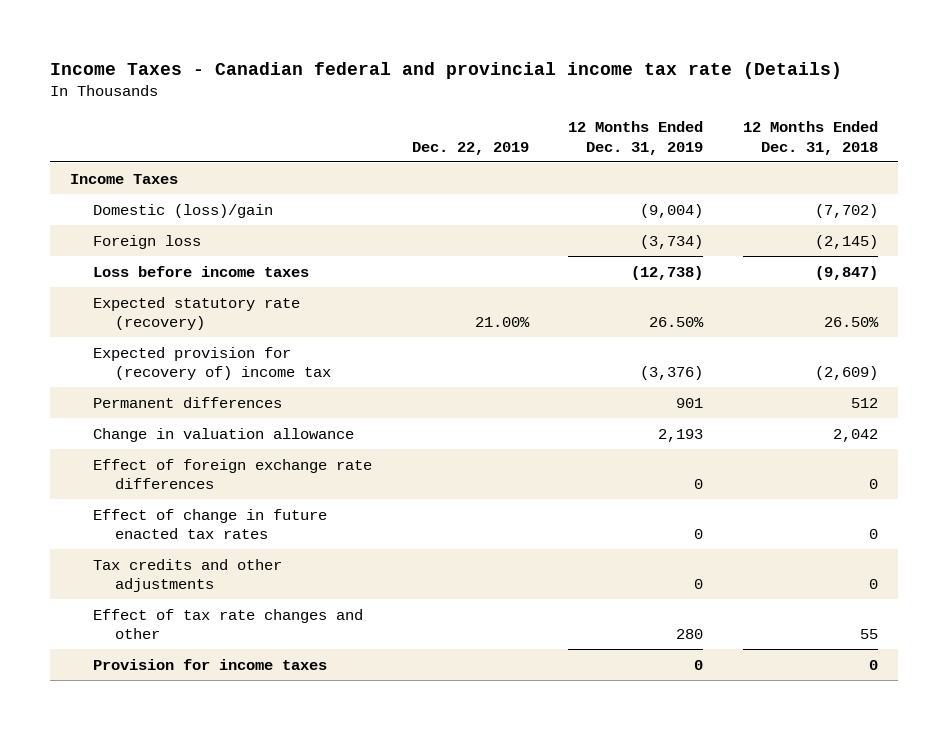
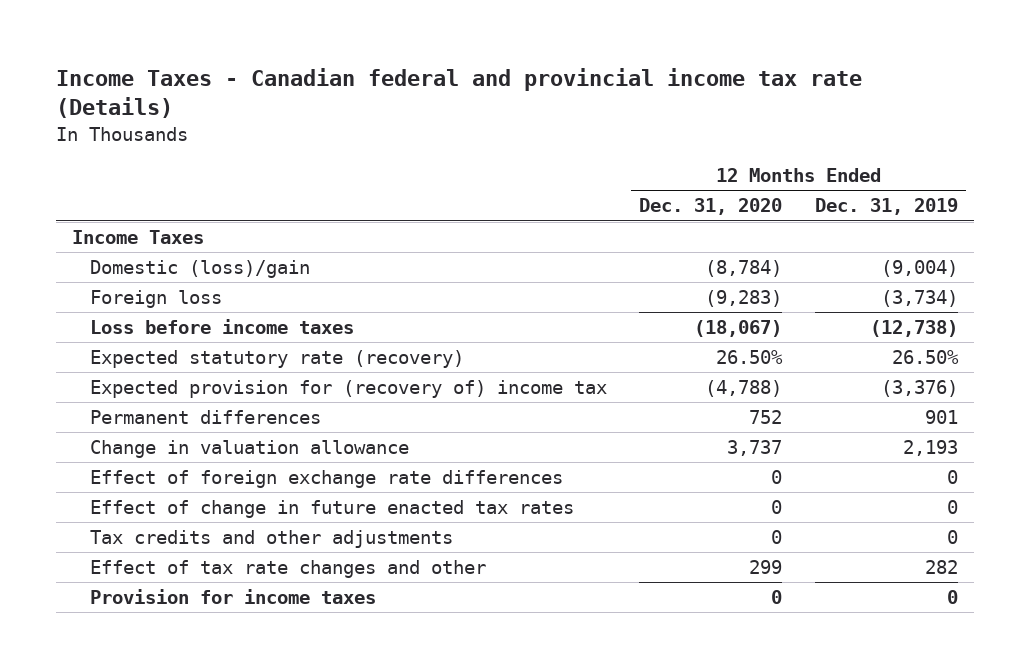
[411,141,529,155] Dec. 22, 2019 -> none
[743,121,879,155] 12 Months Ended Dec. 31, 2018 -> none
none -> [639,198,783,216] Dec. 31, 2020
[676,628,704,639] 280 -> [925,560,959,575] 282

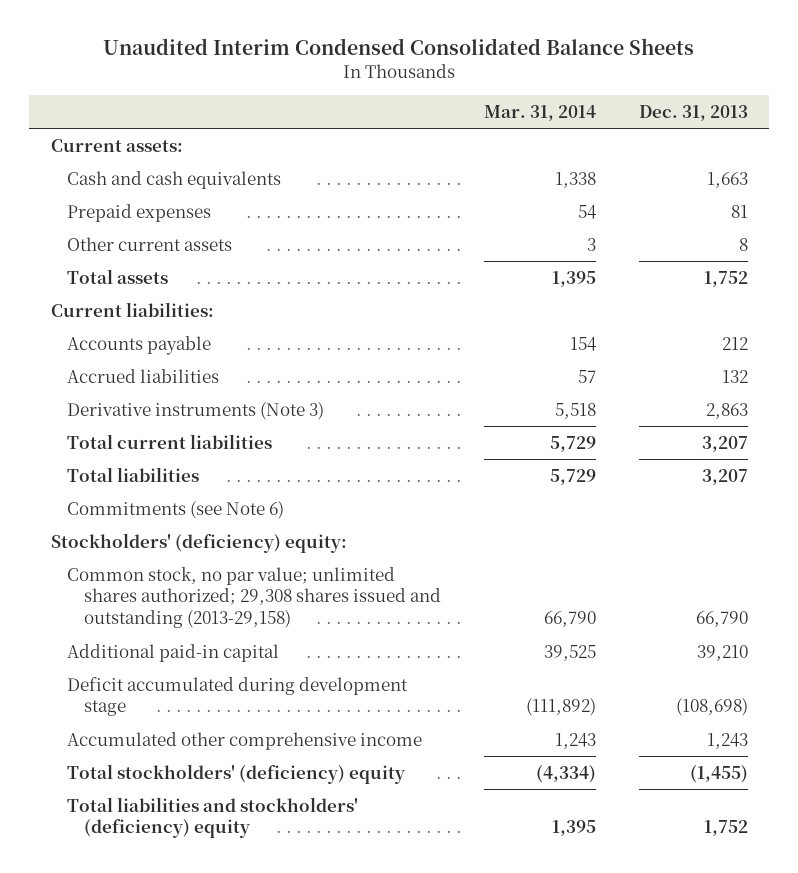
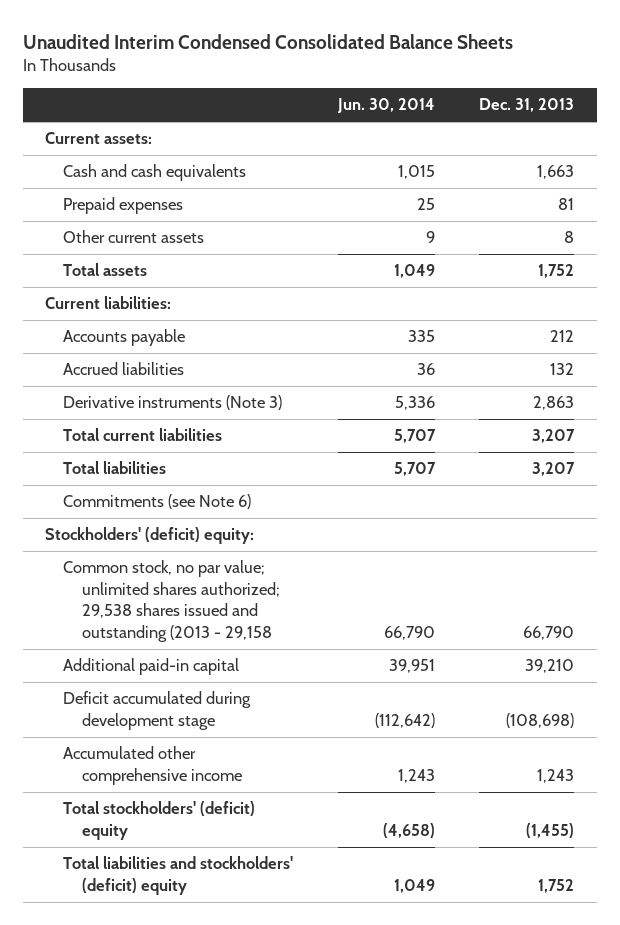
[483,104,596,121] Mar. 31, 2014 -> none
none -> [336,98,435,114] Jun. 30, 2014
[50,532,347,553] Stockholders' (deficiency) equity: -> [45,527,255,545] Stockholders' (deficit) equity:
[67,566,441,629] Common stock, no par value; unlimited shares authorized; 29,308 shares issued and outstanding (2013-29,158) -> [63,560,280,642] Common stock, no par value; unlimited shares authorized; 29,538 shares issued and outstanding (2013 - 29,158
[67,763,406,784] Total stockholders' (deficiency) equity -> [63,801,256,840] Total stockholders' (deficit) equity
[67,796,359,839] Total liabilities and stockholders' (deficiency) equity -> [63,856,294,895] Total liabilities and stockholders' (deficit) equity

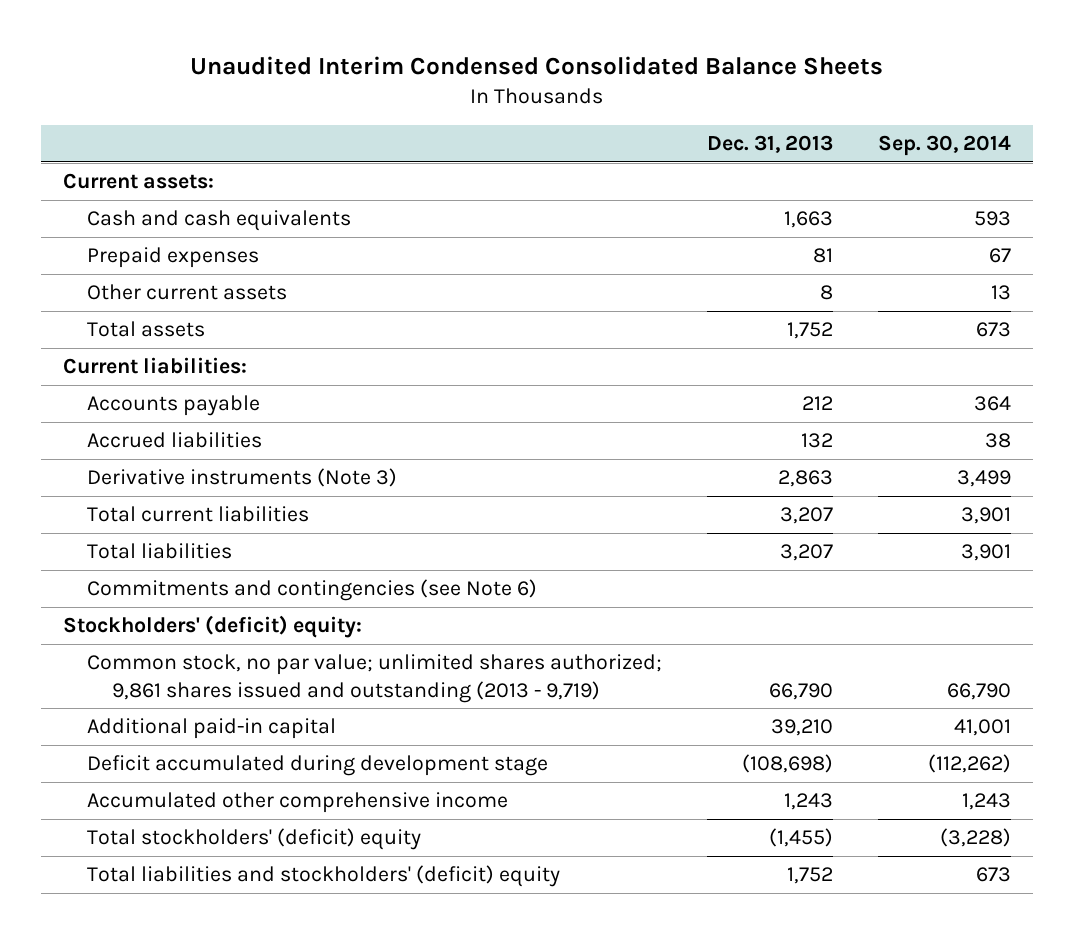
[336,98,435,114] Jun. 30, 2014 -> none
none -> [877,134,1011,156] Sep. 30, 2014
[63,494,252,510] Commitments (see Note 6) -> [87,579,538,602] Commitments and contingencies (see Note 6)
[63,560,280,642] Common stock, no par value; unlimited shares authorized; 29,538 shares issued and outstanding (2013 - 29,158 -> [87,654,663,703] Common stock, no par value; unlimited shares authorized; 9,861 shares issued and outstanding (2013 - 9,719)

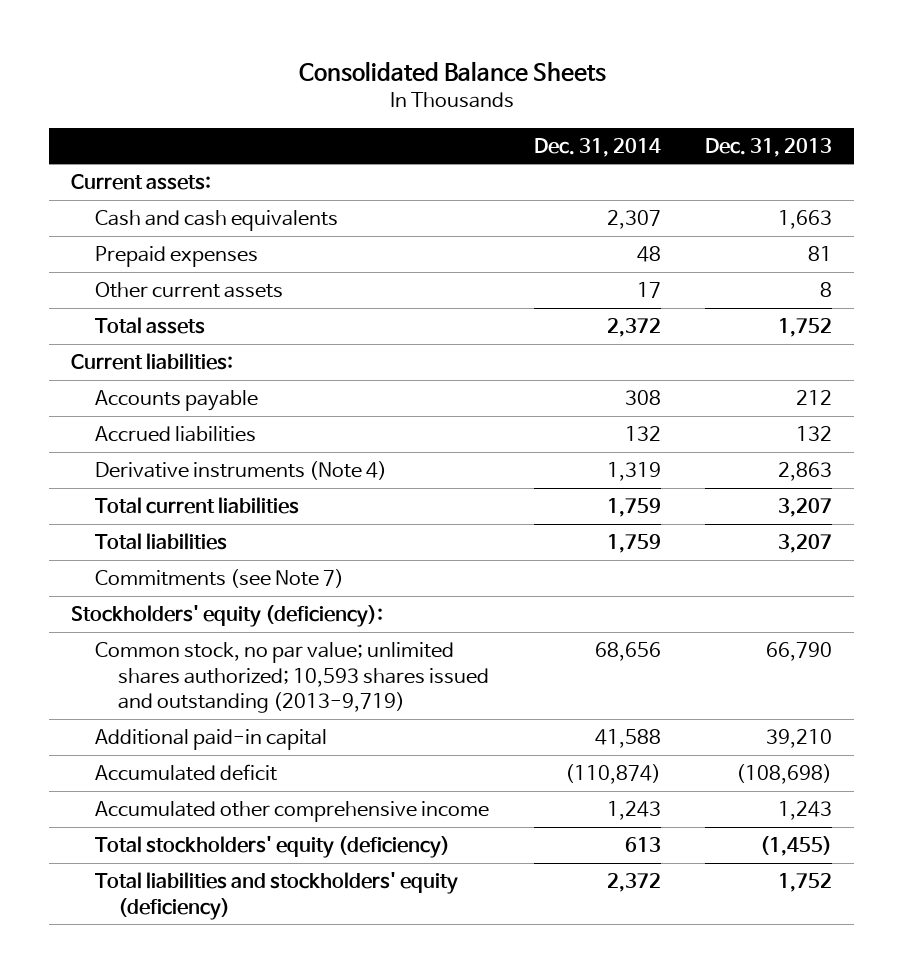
[189,55,883,75] Unaudited Interim Condensed Consolidated Balance Sheets -> [298,61,606,83] Consolidated Balance Sheets
[877,134,1011,156] Sep. 30, 2014 -> none
none -> [533,137,661,157] Dec. 31, 2014
[87,468,398,488] Derivative instruments (Note 3) -> [94,461,387,481] Derivative instruments (Note 4)
[87,579,538,602] Commitments and contingencies (see Note 6) -> [94,569,344,589] Commitments (see Note 7)
[62,615,362,639] Stockholders' (deficit) equity: -> [71,605,384,628] Stockholders' equity (deficiency):
[87,654,663,703] Common stock, no par value; unlimited shares authorized; 9,861 shares issued and outstanding (2013 - 9,719) -> [94,642,489,714] Common stock, no par value; unlimited shares authorized; 10,593 shares issued and outstanding (2013-9,719)
[87,755,549,777] Deficit accumulated during development stage -> [94,764,277,782] Accumulated deficit
[87,828,422,851] Total stockholders' (deficit) equity -> [94,836,450,859] Total stockholders' equity (deficiency)
[87,865,561,888] Total liabilities and stockholders' (deficit) equity -> [94,872,458,920] Total liabilities and stockholders' equity (deficiency)

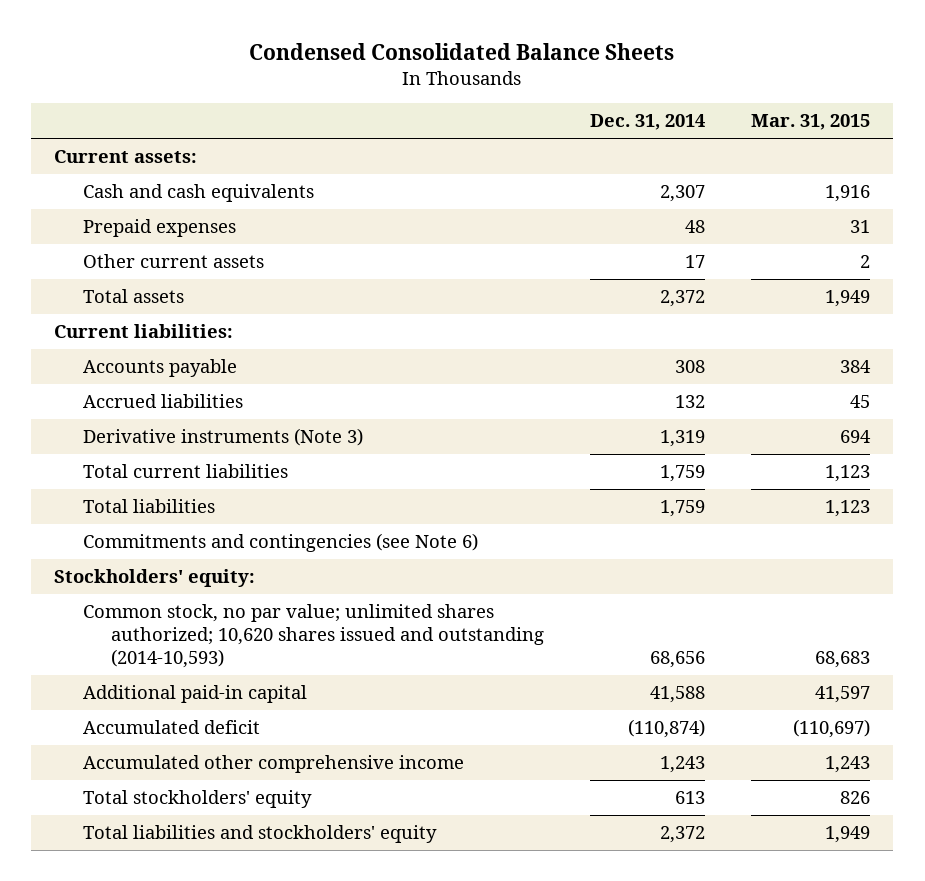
[298,61,606,83] Consolidated Balance Sheets -> [249,42,675,60] Condensed Consolidated Balance Sheets
[705,137,833,157] Dec. 31, 2013 -> none
none -> [751,114,871,131] Mar. 31, 2015
[94,461,387,481] Derivative instruments (Note 4) -> [82,428,363,447] Derivative instruments (Note 3)
[94,569,344,589] Commitments (see Note 7) -> [82,533,478,553] Commitments and contingencies (see Note 6)
[71,605,384,628] Stockholders' equity (deficiency): -> [54,569,256,588] Stockholders' equity:
[94,642,489,714] Common stock, no par value; unlimited shares authorized; 10,593 shares issued and outstanding (2013-9,719) -> [82,604,544,668] Common stock, no par value; unlimited shares authorized; 10,620 shares issued and outstanding (2014-10,593)
[94,836,450,859] Total stockholders' equity (deficiency) -> [82,790,312,809] Total stockholders' equity
[94,872,458,920] Total liabilities and stockholders' equity (deficiency) -> [82,825,437,844] Total liabilities and stockholders' equity

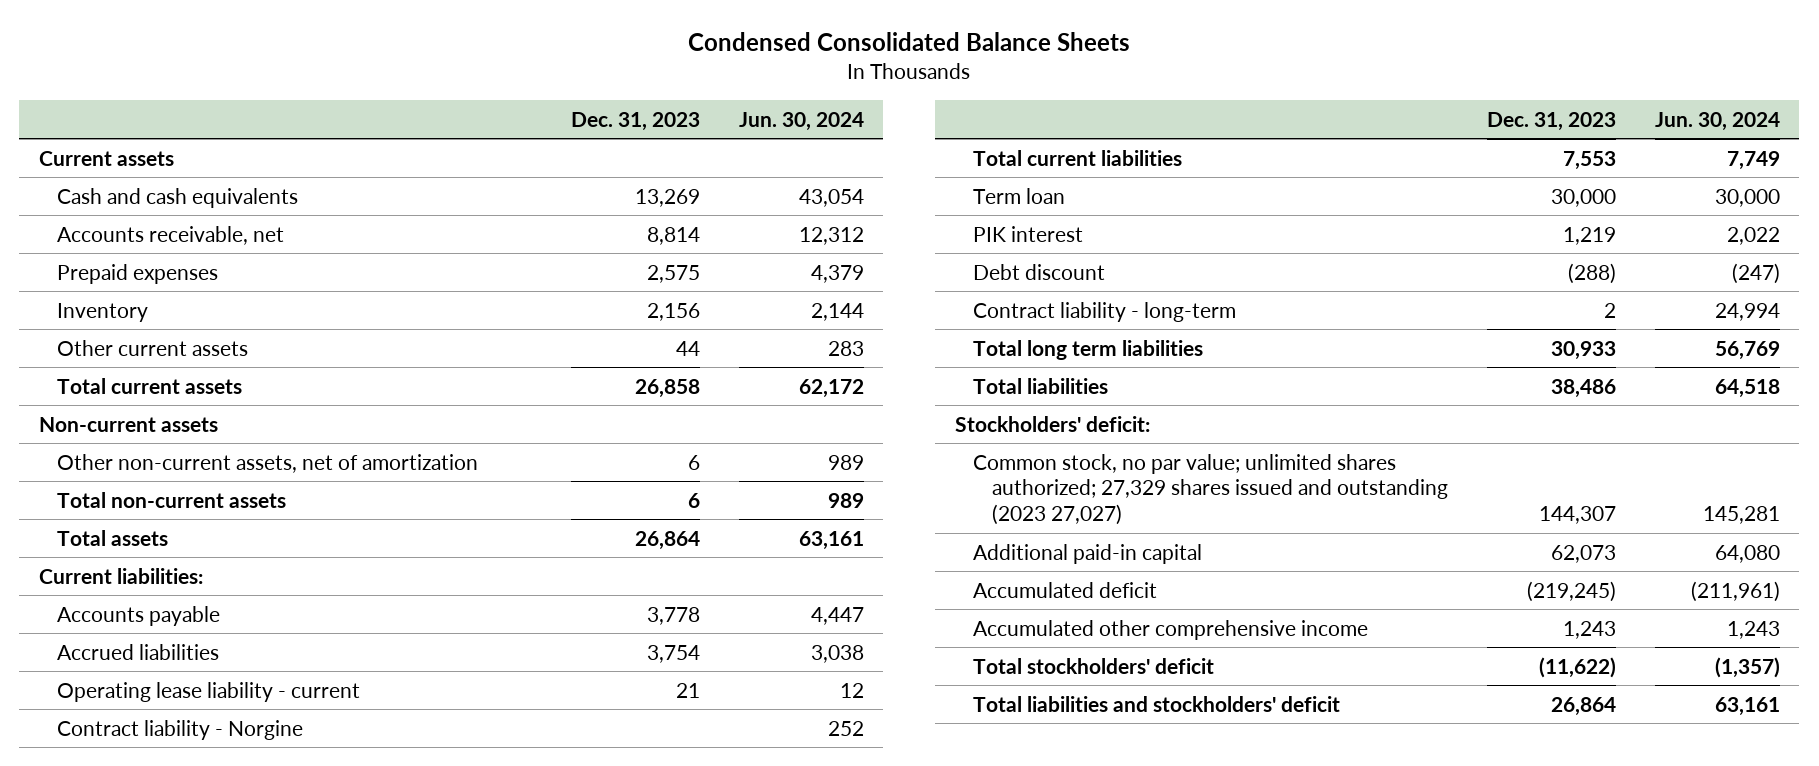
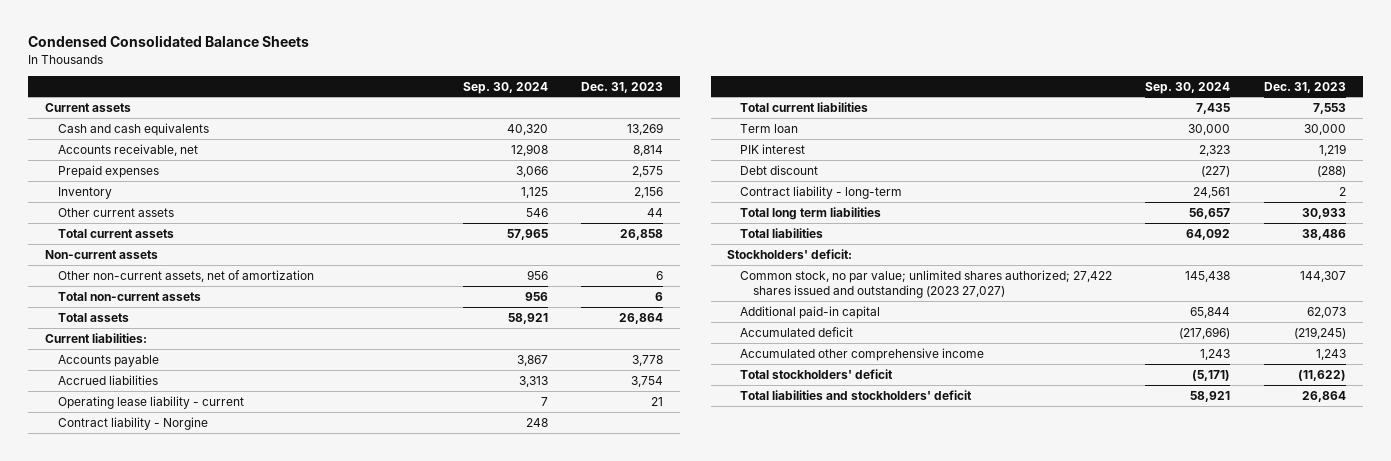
[739,111,865,131] Jun. 30, 2024 -> none
none -> [462,81,548,94] Sep. 30, 2024
[973,453,1449,526] Common stock, no par value; unlimited shares authorized; 27,329 shares issued and outstanding (2023 27,027) -> [739,269,1112,299] Common stock, no par value; unlimited shares authorized; 27,422 shares issued and outstanding (2023 27,027)

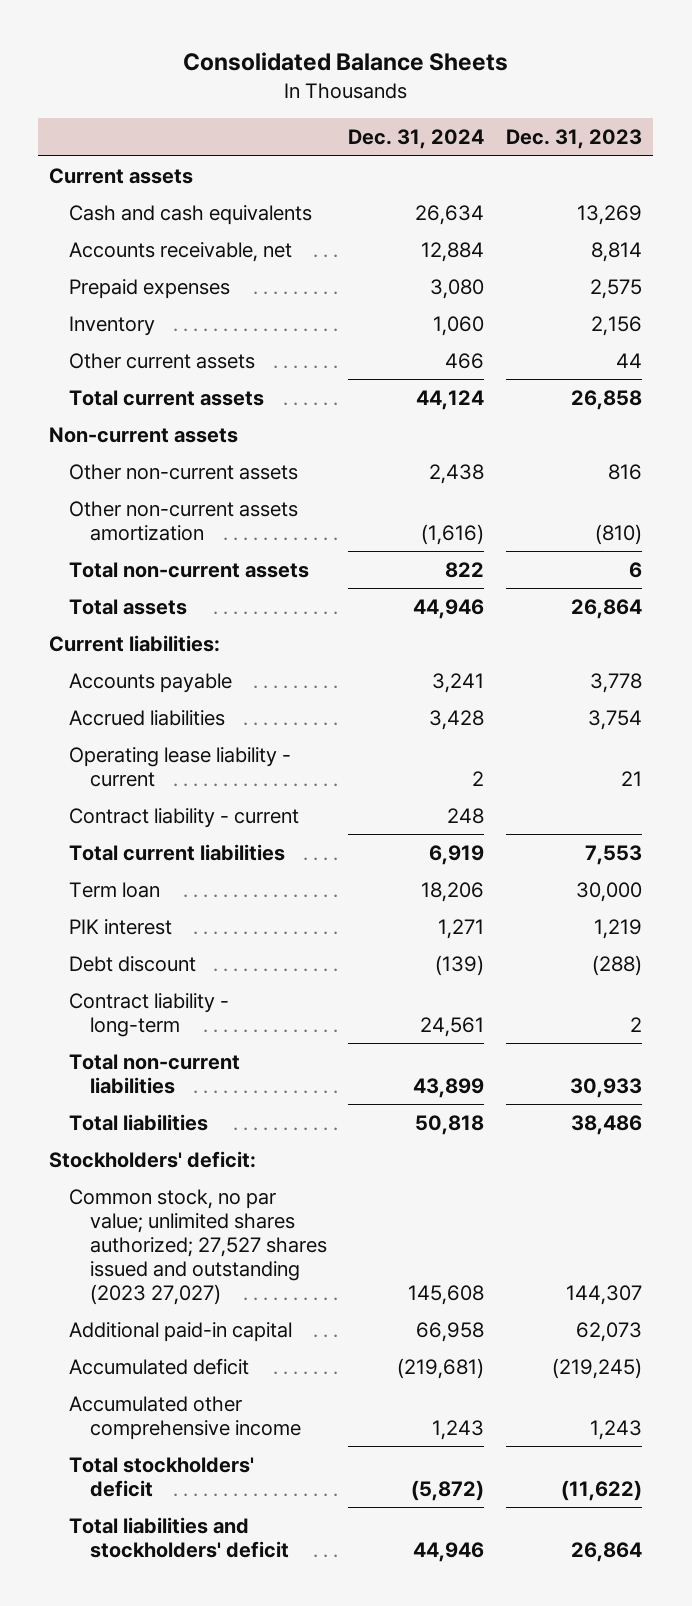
[28,35,310,48] Condensed Consolidated Balance Sheets -> [182,52,508,72] Consolidated Balance Sheets
[462,81,548,94] Sep. 30, 2024 -> none
none -> [348,129,485,150] Dec. 31, 2024
[57,269,314,282] Other non-current assets, net of amortization -> [69,463,299,480] Other non-current assets
[656,270,664,280] 6 -> [608,463,643,480] 816
none -> [69,500,299,541] Other non-current assets amortization
[57,416,208,430] Contract liability - Norgine -> [69,807,300,828] Contract liability - current
[739,206,881,220] Total long term liabilities -> [69,1053,241,1094] Total non-current liabilities
[739,269,1112,299] Common stock, no par value; unlimited shares authorized; 27,422 shares issued and outstanding (2023 27,027) -> [69,1188,327,1305] Common stock, no par value; unlimited shares authorized; 27,527 shares issued and outstanding (2023 27,027)

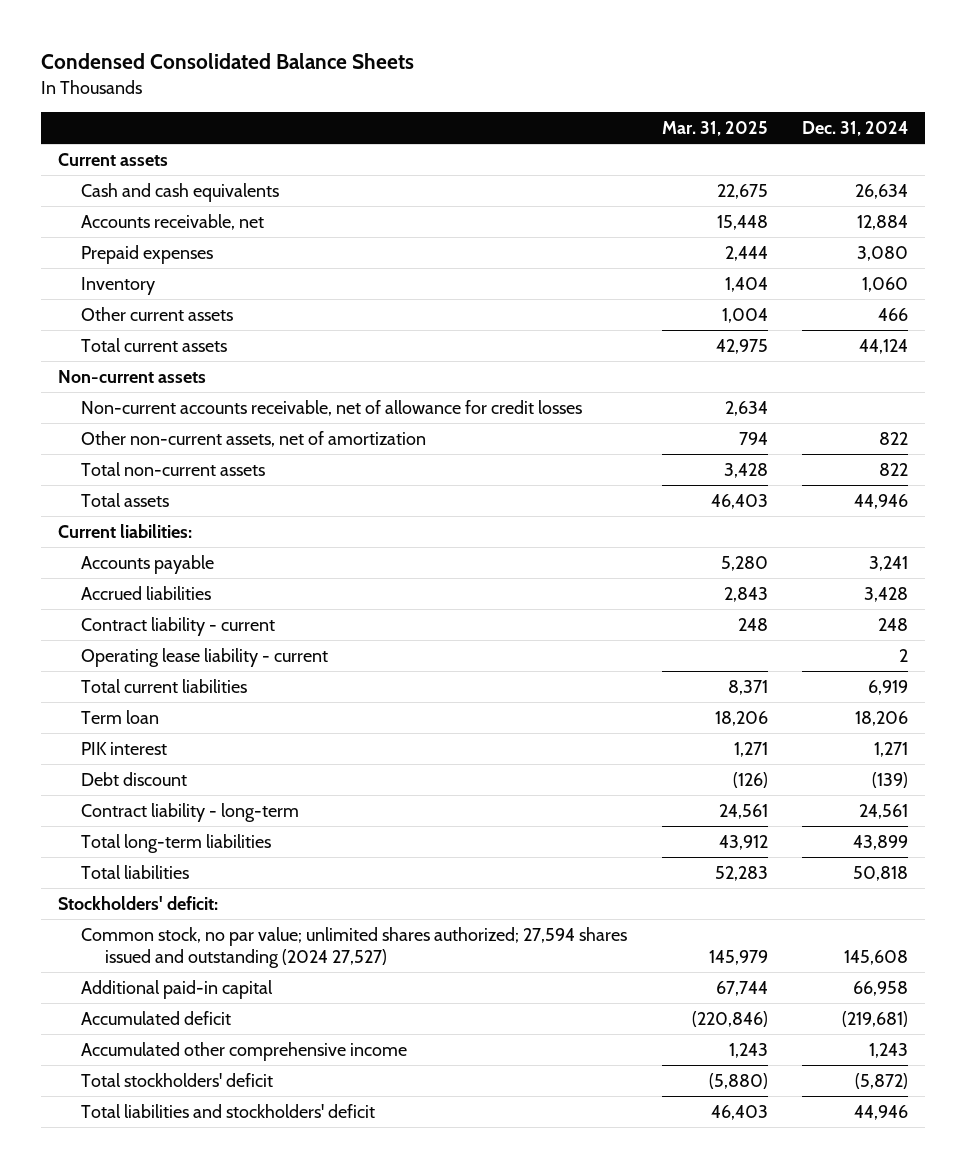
[182,52,508,72] Consolidated Balance Sheets -> [41,53,415,70] Condensed Consolidated Balance Sheets
[506,129,643,150] Dec. 31, 2023 -> none
none -> [661,121,768,137] Mar. 31, 2025
[69,500,299,541] Other non-current assets amortization -> none
none -> [81,400,583,417] Non-current accounts receivable, net of allowance for credit losses
[69,463,299,480] Other non-current assets -> [81,431,427,448] Other non-current assets, net of amortization
[429,463,485,484] 2,438 -> [879,432,909,446] 822
[69,746,292,787] Operating lease liability - current -> [81,648,329,668] Operating lease liability - current
[69,1053,241,1094] Total non-current liabilities -> [81,834,272,854] Total long-term liabilities
[69,1188,327,1305] Common stock, no par value; unlimited shares authorized; 27,527 shares issued and outstanding (2023 27,027) -> [81,927,628,969] Common stock, no par value; unlimited shares authorized; 27,594 shares issued and outstanding (2024 27,527)

